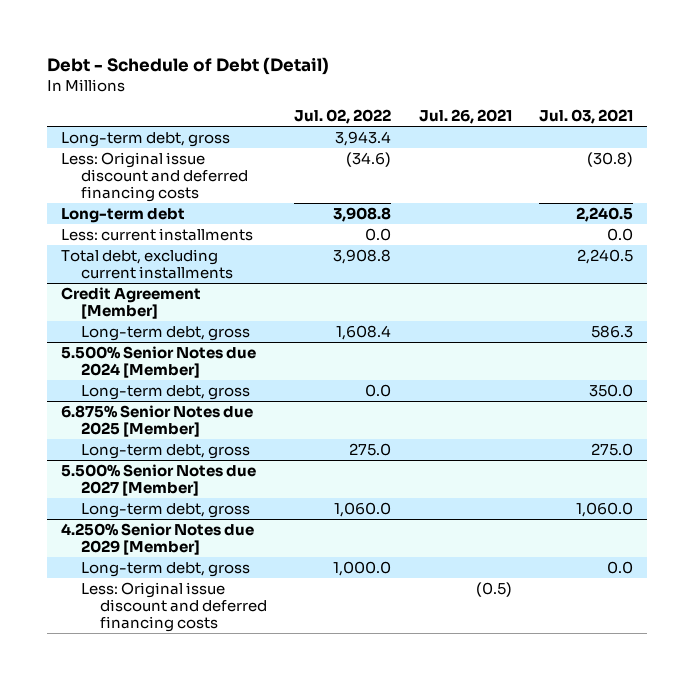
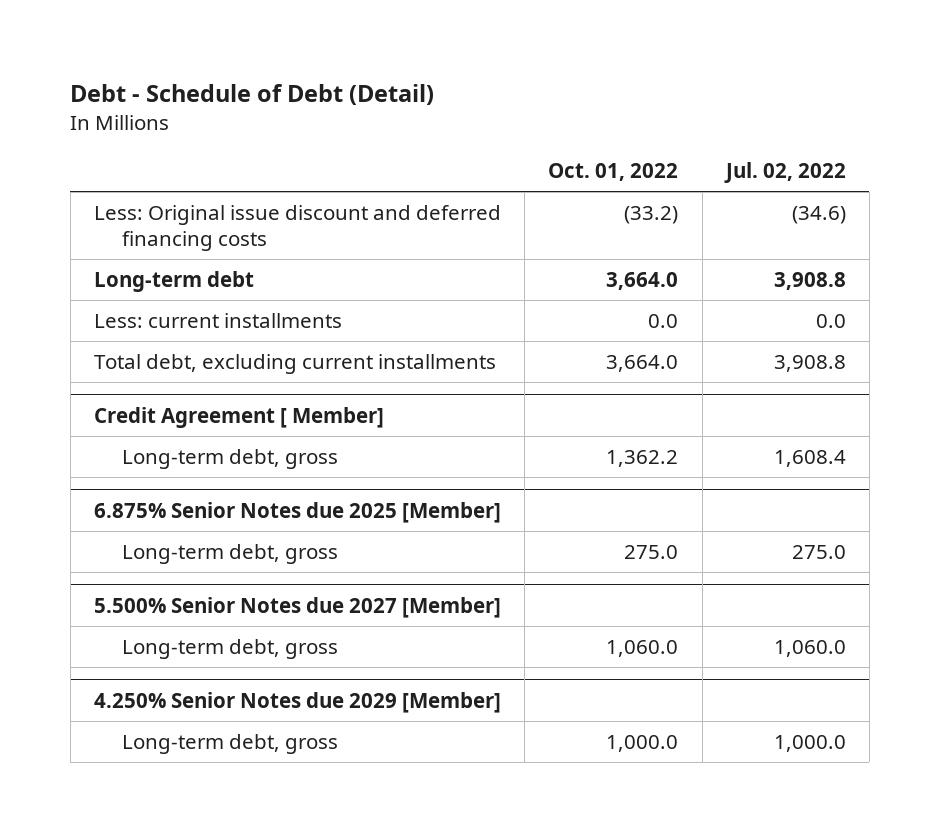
[418,109,512,125] Jul. 26, 2021 -> none
[539,109,634,125] Jul. 03, 2021 -> none
none -> [548,162,679,181] Oct. 01, 2022
[61,131,231,147] Long-term debt, gross -> none
[61,286,202,319] Credit Agreement [Member] -> [94,406,385,428] Credit Agreement [ Member]
[61,345,257,378] 5.500% Senior Notes due 2024 [Member] -> none
[80,384,250,400] Long-term debt, gross -> none
[80,581,267,633] Less: Original issue discount and deferred financing costs -> none

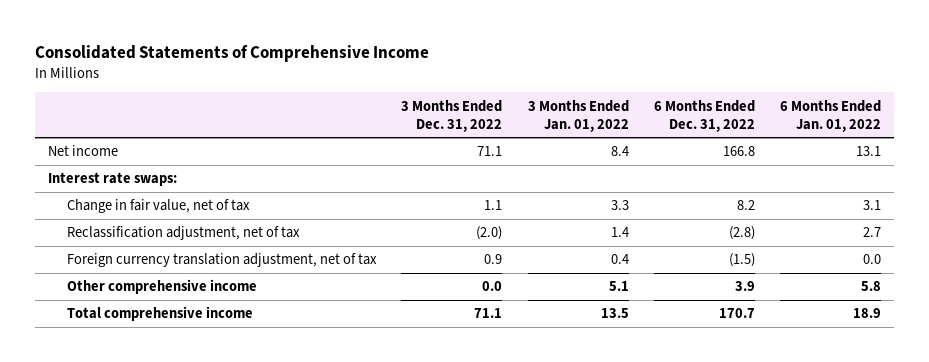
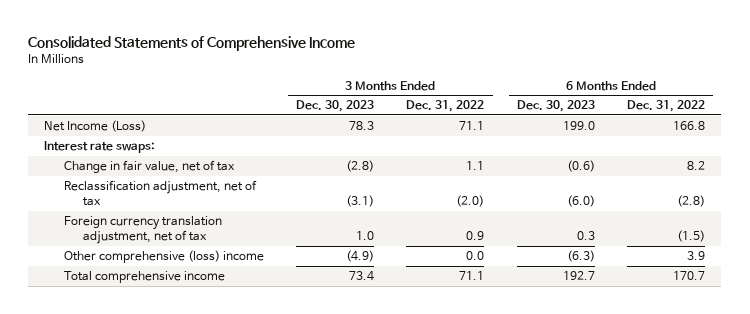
[527,99,629,132] 3 Months Ended Jan. 01, 2022 -> none
[780,99,882,132] 6 Months Ended Jan. 01, 2022 -> none
none -> [296,100,375,113] Dec. 30, 2023
none -> [516,100,595,113] Dec. 30, 2023
[47,145,118,157] Net income -> [44,120,147,133] Net Income (Loss)
[66,279,257,295] Other comprehensive income -> [63,250,264,264] Other comprehensive (loss) income

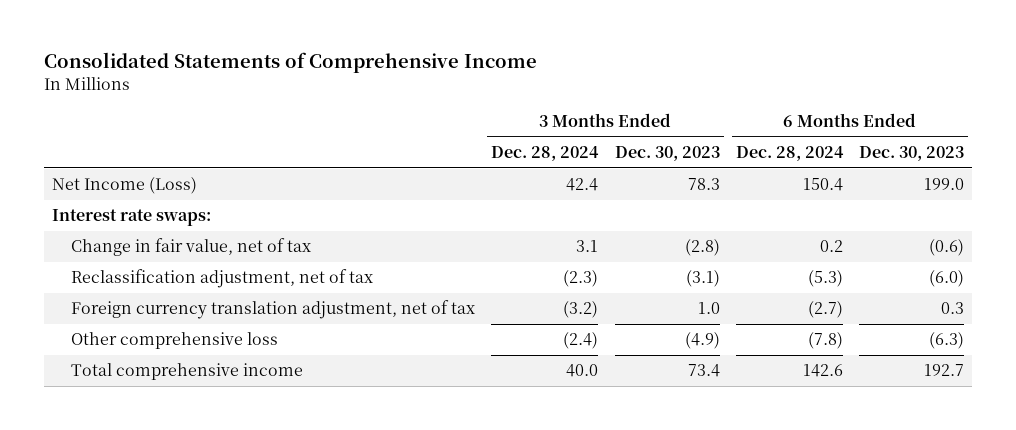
[406,100,485,113] Dec. 31, 2022 -> none
[627,100,706,113] Dec. 31, 2022 -> none
none -> [491,146,600,162] Dec. 28, 2024
none -> [735,146,844,162] Dec. 28, 2024
[63,250,264,264] Other comprehensive (loss) income -> [71,332,279,350] Other comprehensive loss

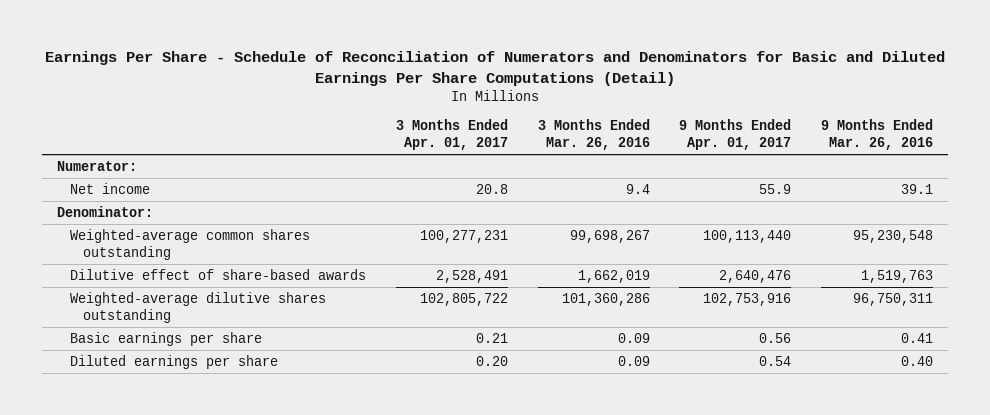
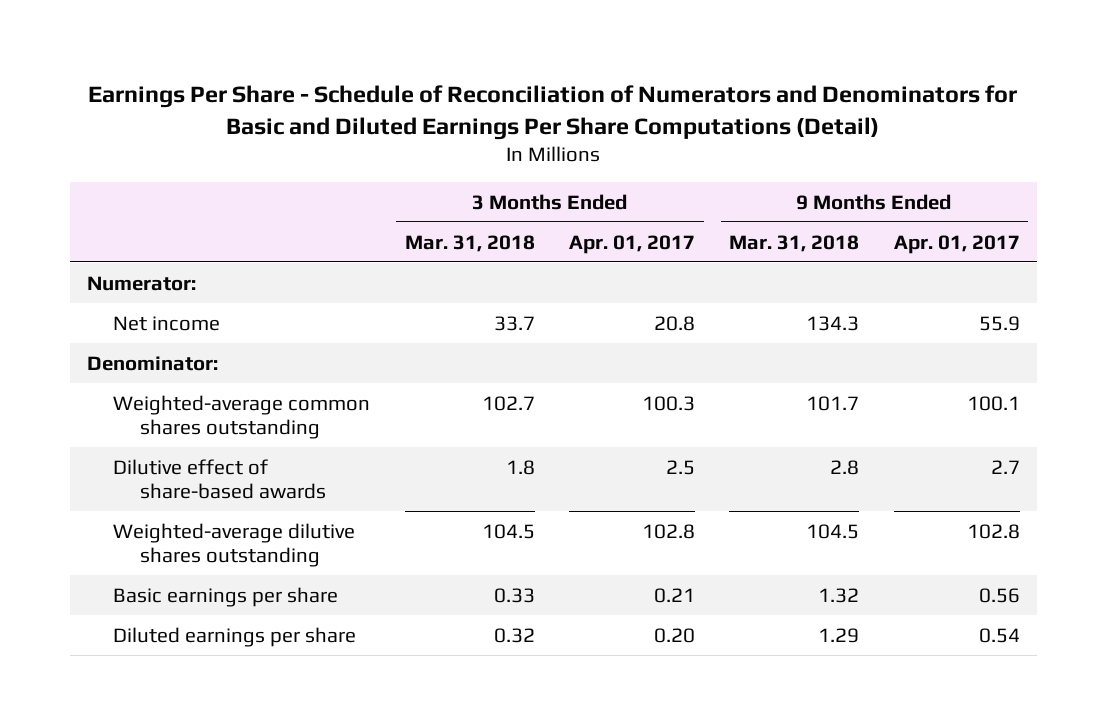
[537,119,650,151] 3 Months Ended Mar. 26, 2016 -> none
[821,119,934,151] 9 Months Ended Mar. 26, 2016 -> none
none -> [404,234,535,252] Mar. 31, 2018
none -> [729,234,860,252] Mar. 31, 2018
[419,229,508,243] 100,277,231 -> [641,395,695,411] 100.3
[703,229,792,243] 100,113,440 -> [966,395,1020,411] 100.1
[435,269,508,283] 2,528,491 -> [665,459,695,475] 2.5
[719,269,792,283] 2,640,476 -> [990,459,1020,474] 2.7
[419,292,508,306] 102,805,722 -> [641,523,695,539] 102.8
[703,292,792,306] 102,753,916 -> [966,523,1020,539] 102.8

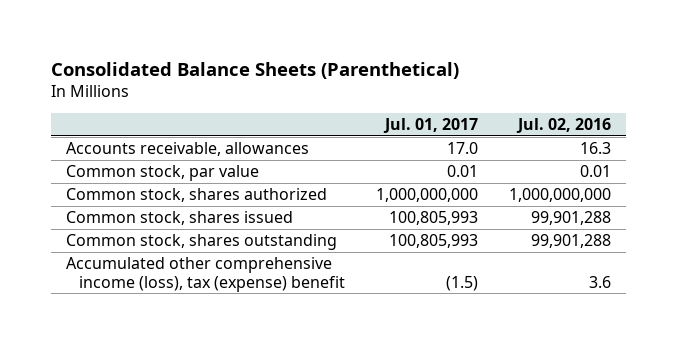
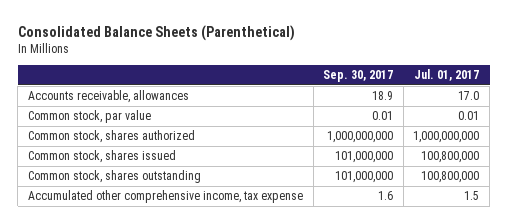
[515,118,611,134] Jul. 02, 2016 -> none
none -> [323,70,394,83] Sep. 30, 2017
[389,211,479,226] 100,805,993 -> [421,151,480,164] 100,800,000
[389,234,479,249] 100,805,993 -> [421,171,480,184] 100,800,000
[66,257,346,292] Accumulated other comprehensive income (loss), tax (expense) benefit -> [28,190,304,204] Accumulated other comprehensive income, tax expense
[446,275,479,291] (1.5) -> [464,191,480,201] 1.5

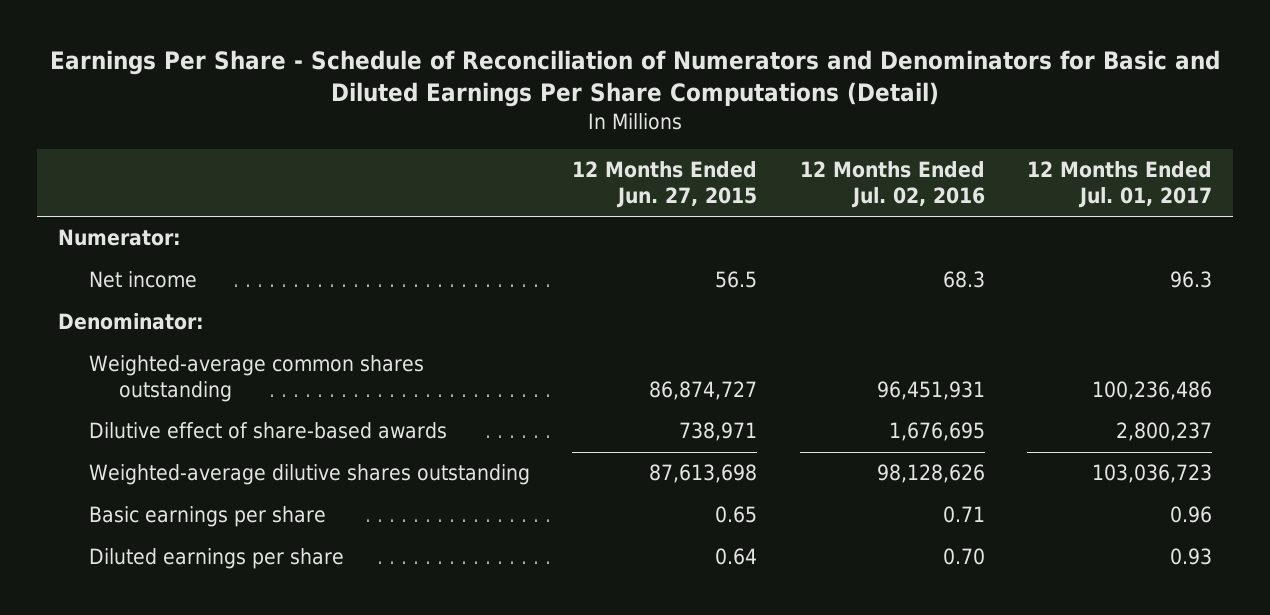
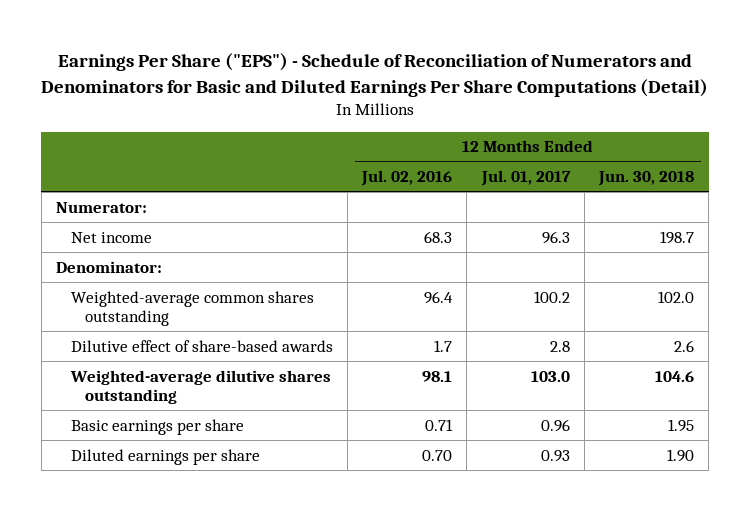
[50,50,1221,107] Earnings Per Share - Schedule of Reconciliation of Numerators and Denominators for Basic and Diluted Earnings Per Share Computations (Detail) -> [40,52,708,97] Earnings Per Share ("EPS") - Schedule of Reconciliation of Numerators and Denominators for Basic and Diluted Earnings Per Share Computations (Detail)
[572,161,758,209] 12 Months Ended Jun. 27, 2015 -> none
none -> [598,171,695,187] Jun. 30, 2018
[876,380,985,400] 96,451,931 -> [424,290,454,304] 96.4
[1092,380,1213,400] 100,236,486 -> [533,290,570,303] 100.2
[888,422,985,442] 1,676,695 -> [434,339,453,352] 1.7
[1116,422,1213,442] 2,800,237 -> [549,340,570,352] 2.8
[876,464,985,484] 98,128,626 -> [422,370,453,382] 98.1
[1092,464,1213,484] 103,036,723 -> [530,370,570,382] 103.0

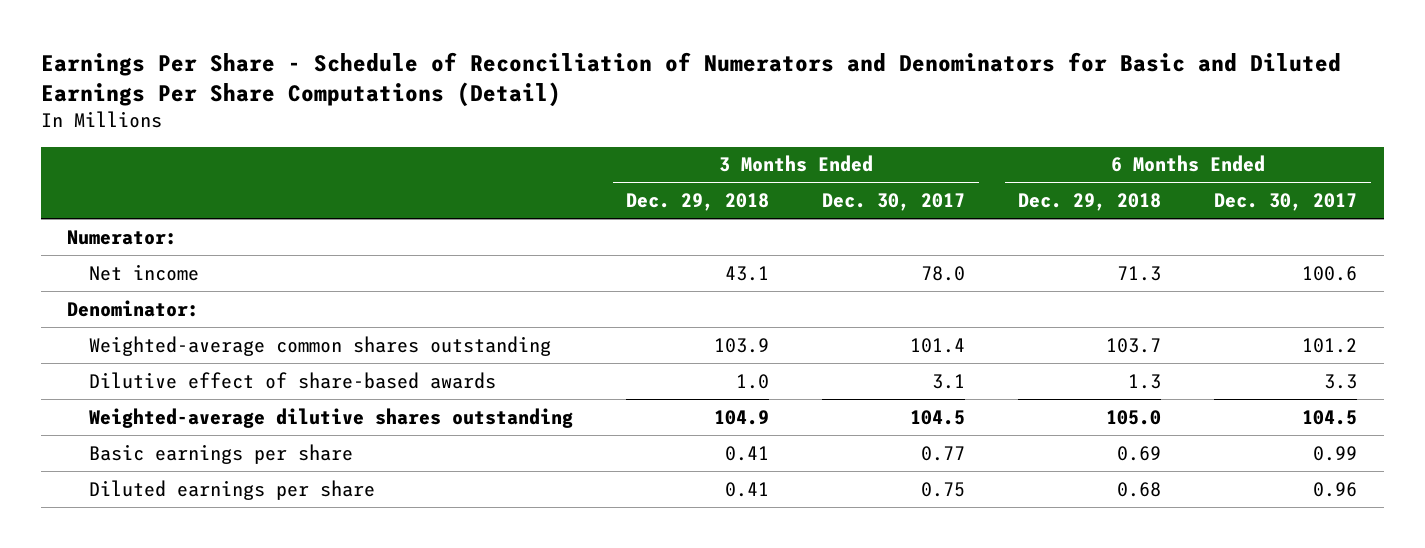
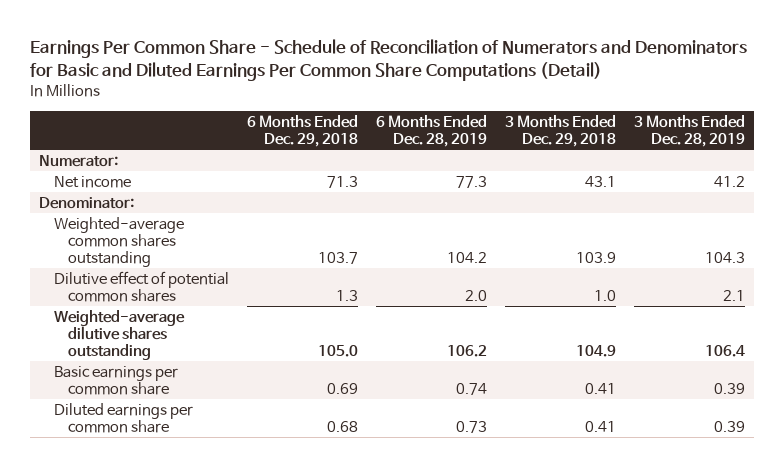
[40,51,1341,108] Earnings Per Share - Schedule of Reconciliation of Numerators and Denominators for Basic and Diluted Earnings Per Share Computations (Detail) -> [30,39,748,82] Earnings Per Common Share - Schedule of Reconciliation of Numerators and Denominators for Basic and Diluted Earnings Per Common Share Computations (Detail)
[822,193,966,212] Dec. 30, 2017 -> none
[1214,193,1358,212] Dec. 30, 2017 -> none
none -> [375,114,487,148] 6 Months Ended Dec. 28, 2019
none -> [633,114,745,148] 3 Months Ended Dec. 28, 2019
[89,371,497,389] Dilutive effect of share-based awards -> [53,270,229,302] Dilutive effect of potential common shares
[89,443,354,464] Basic earnings per share -> [53,365,178,395] Basic earnings per common share
[89,479,376,500] Diluted earnings per share -> [53,402,193,433] Diluted earnings per common share

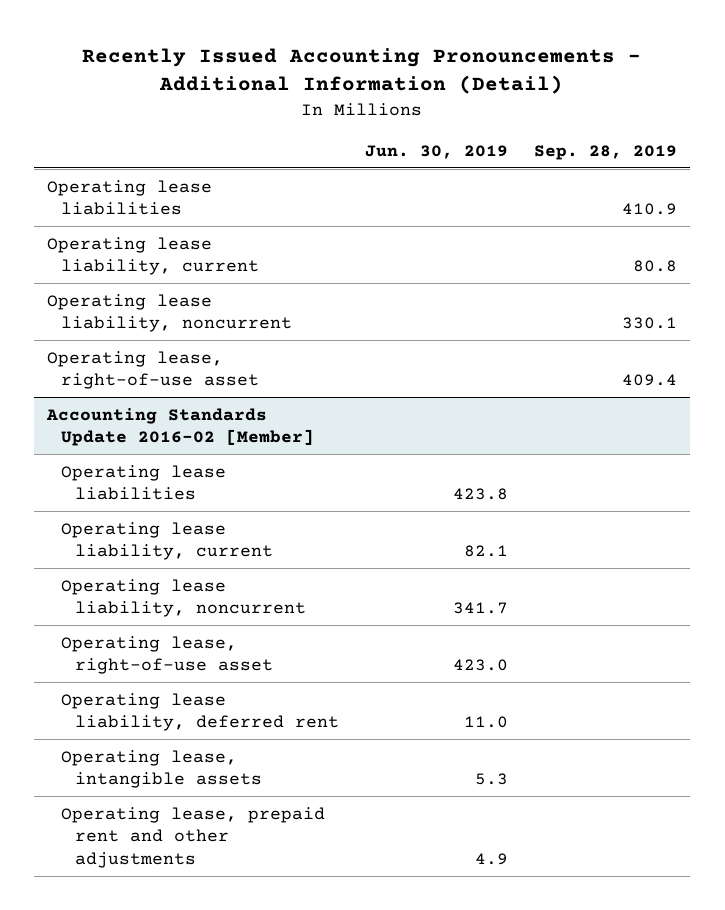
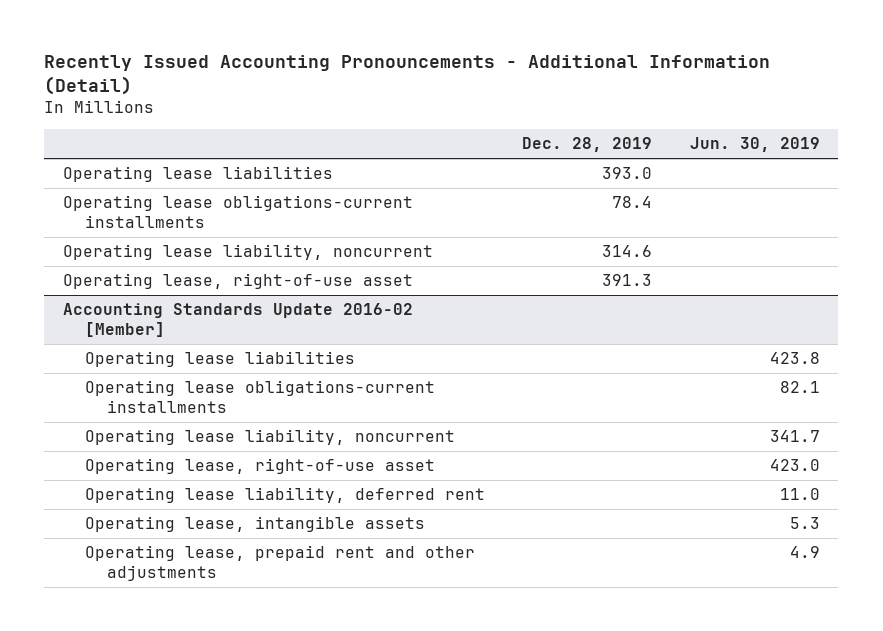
[534,144,678,160] Sep. 28, 2019 -> none
none -> [522,137,653,153] Dec. 28, 2019
[47,236,260,276] Operating lease liability, current -> [63,195,414,229] Operating lease obligations-current installments
[61,521,274,561] Operating lease liability, current -> [84,380,435,414] Operating lease obligations-current installments

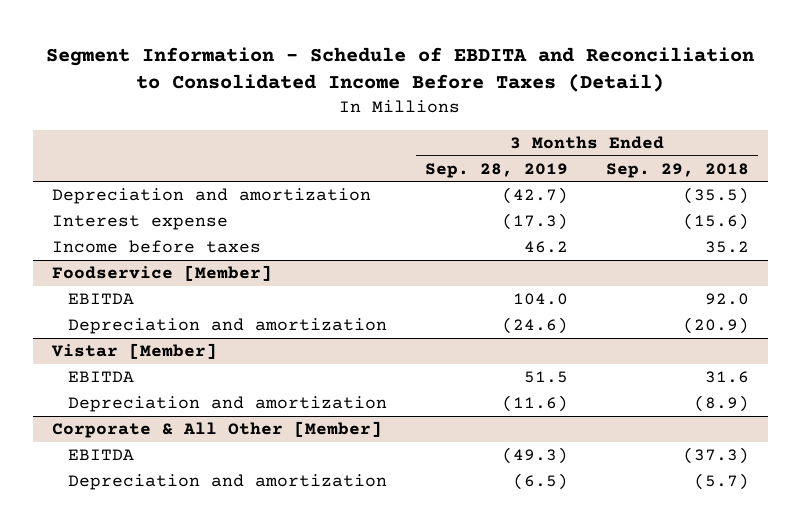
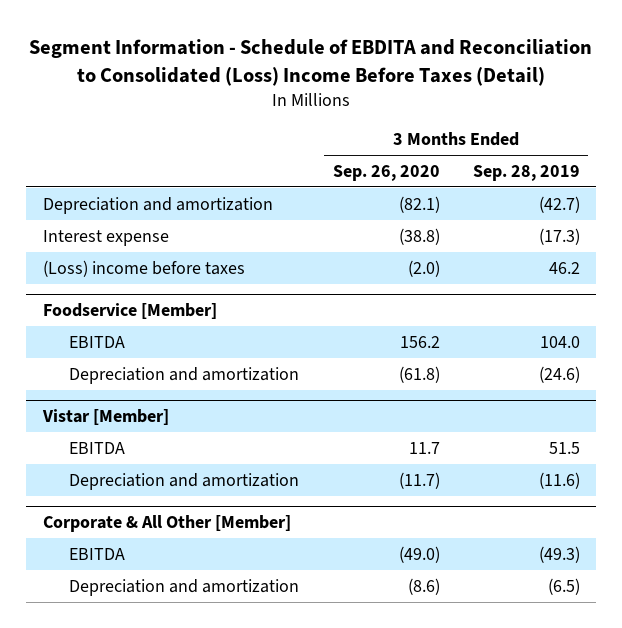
[46,46,755,93] Segment Information - Schedule of EBDITA and Reconciliation to Consolidated Income Before Taxes (Detail) -> [29,38,593,86] Segment Information - Schedule of EBDITA and Reconciliation to Consolidated (Loss) Income Before Taxes (Detail)
[605,162,749,178] Sep. 29, 2018 -> none
none -> [332,164,440,181] Sep. 26, 2020
[51,240,261,254] Income before taxes -> [42,259,245,277] (Loss) income before taxes

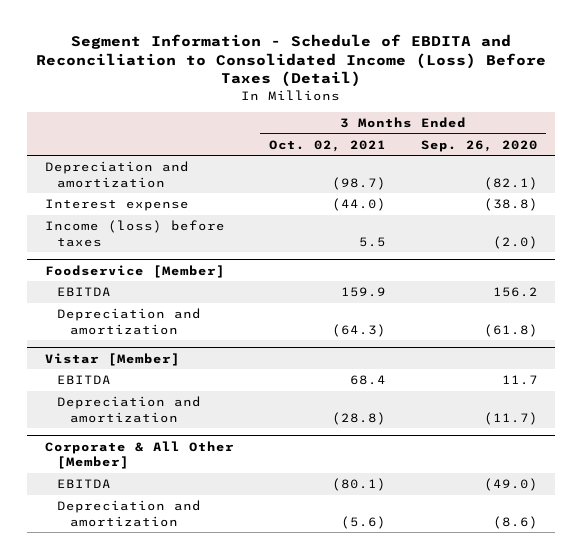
[29,38,593,86] Segment Information - Schedule of EBDITA and Reconciliation to Consolidated (Loss) Income Before Taxes (Detail) -> [36,33,547,88] Segment Information - Schedule of EBDITA and Reconciliation to Consolidated Income (Loss) Before Taxes (Detail)
[472,164,580,181] Sep. 28, 2019 -> none
none -> [268,139,386,152] Oct. 02, 2021
[42,259,245,277] (Loss) income before taxes -> [44,220,225,247] Income (loss) before taxes

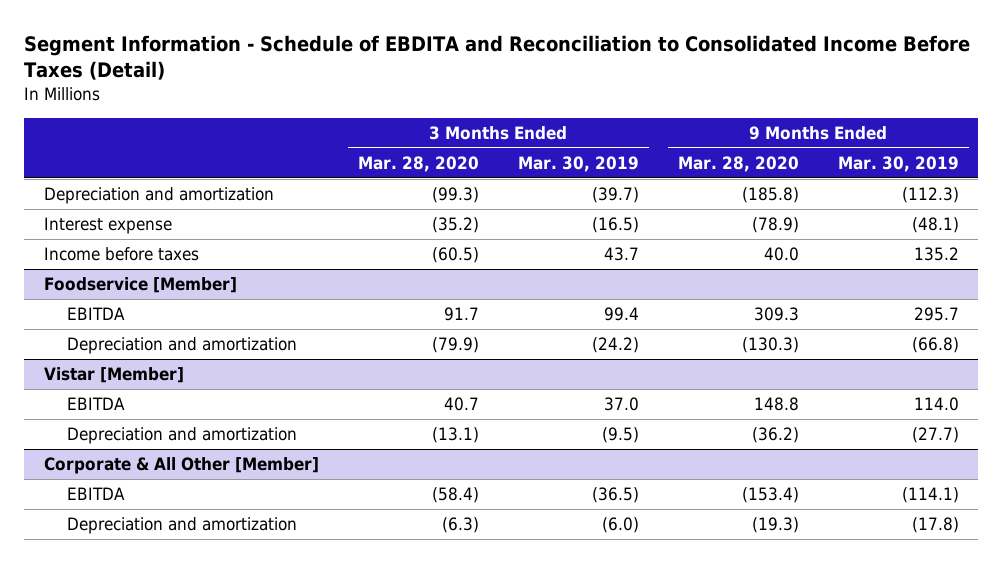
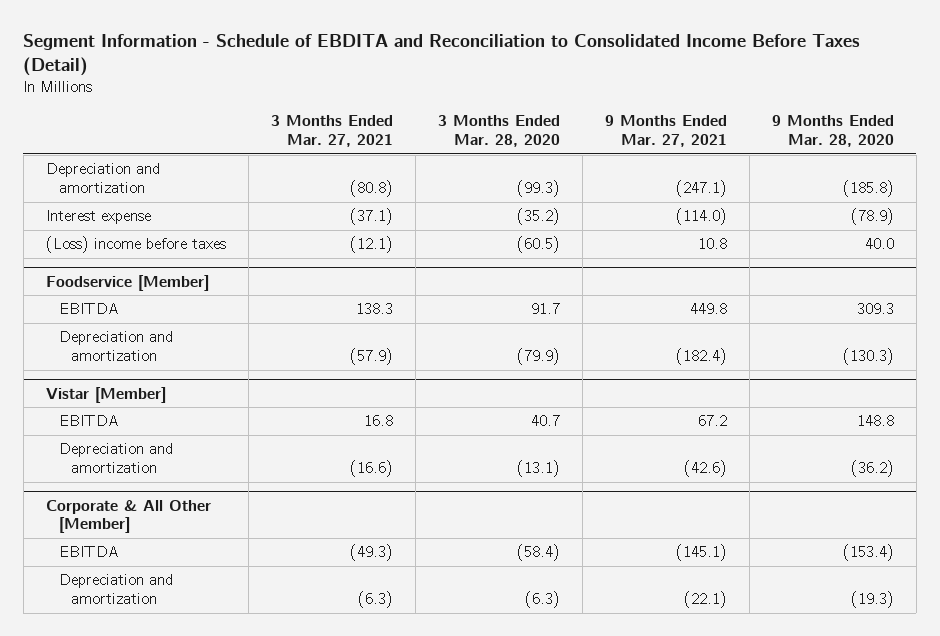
[517,155,639,172] Mar. 30, 2019 -> none
[837,155,959,172] Mar. 30, 2019 -> none
none -> [270,115,393,147] 3 Months Ended Mar. 27, 2021
none -> [604,115,727,147] 9 Months Ended Mar. 27, 2021
[43,247,199,262] Income before taxes -> [45,236,226,254] (Loss) income before taxes

